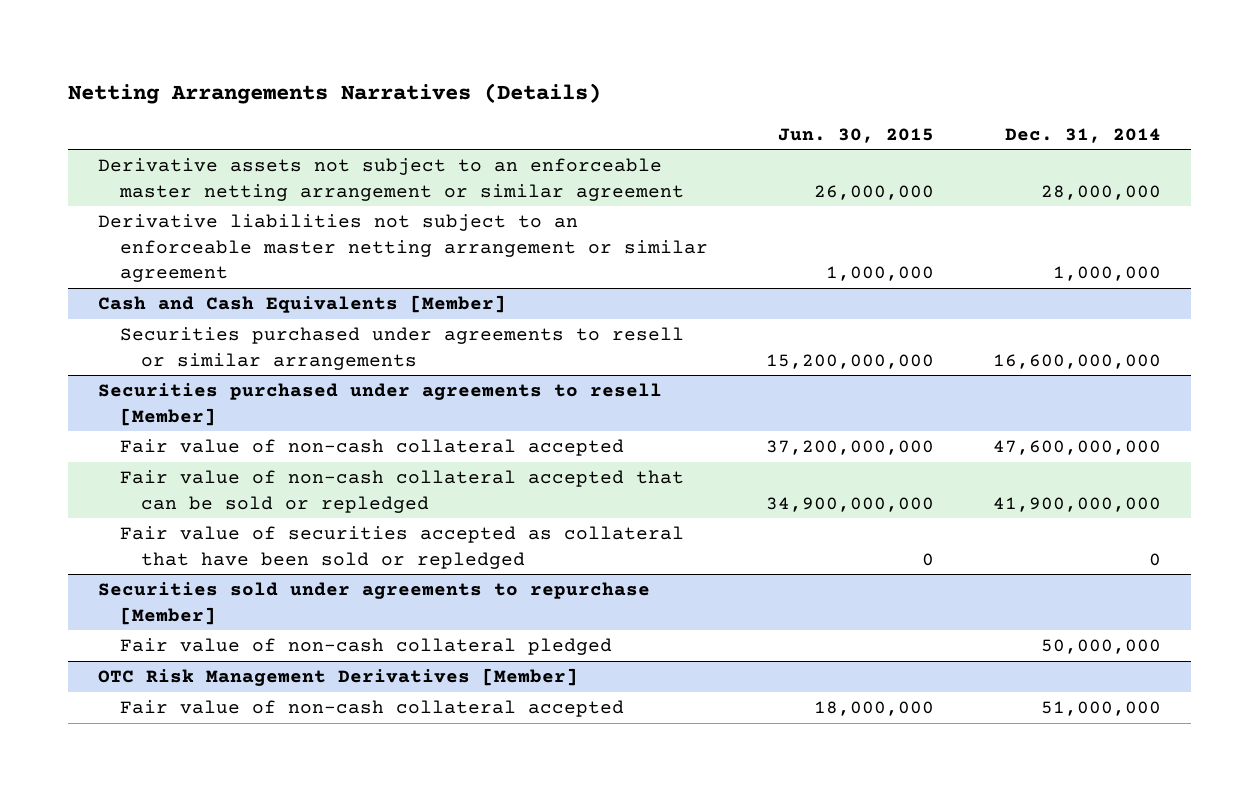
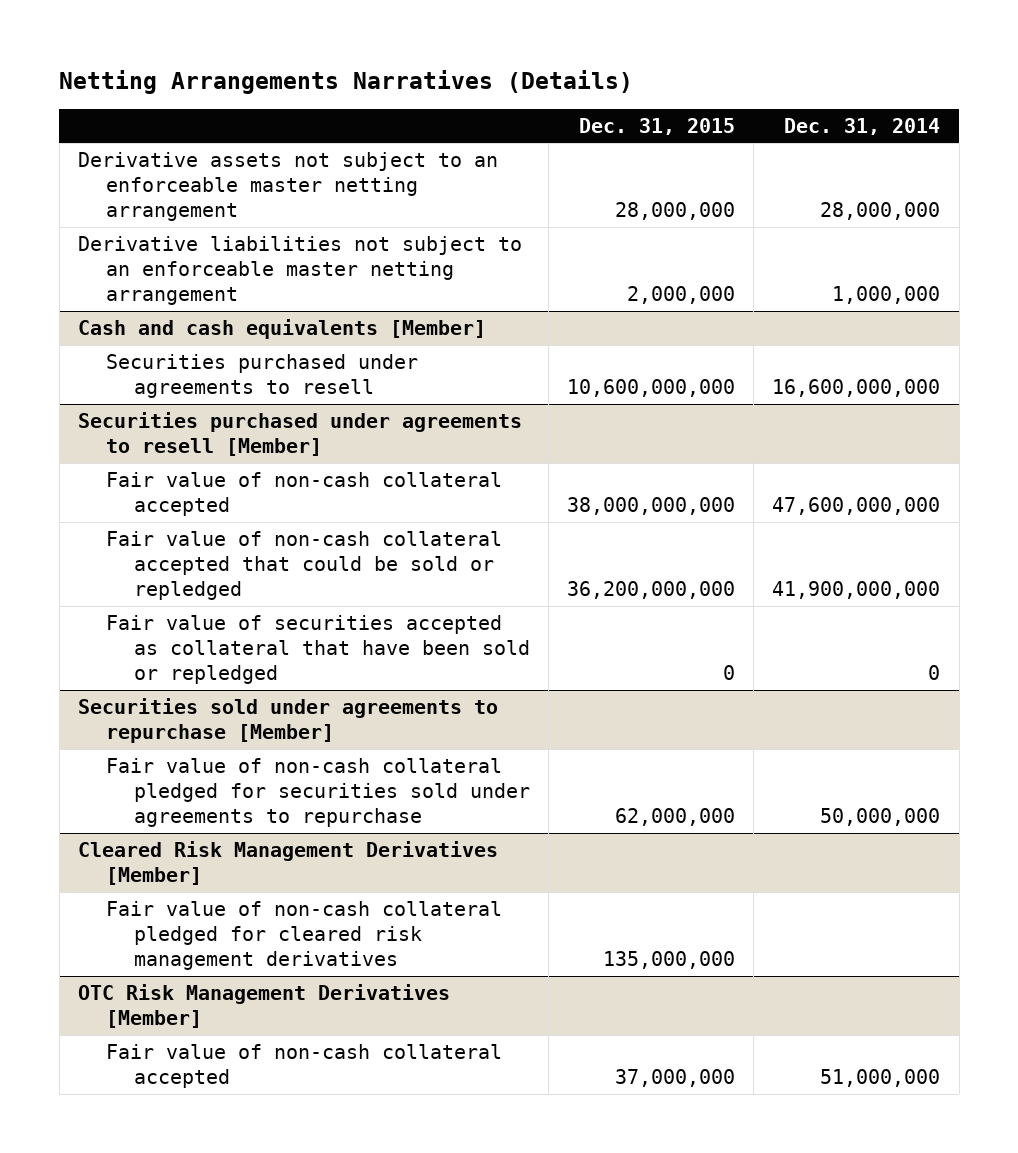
[778,127,935,143] Jun. 30, 2015 -> none
none -> [579,117,736,135] Dec. 31, 2015
[97,158,684,201] Derivative assets not subject to an enforceable master netting arrangement or similar agreement -> [77,151,498,222] Derivative assets not subject to an enforceable master netting arrangement
[97,214,708,283] Derivative liabilities not subject to an enforceable master netting arrangement or similar agreement -> [77,235,522,306] Derivative liabilities not subject to an enforceable master netting arrangement
[97,295,506,314] Cash and Cash Equivalents [Member] -> [77,318,486,339] Cash and cash equivalents [Member]
[119,327,684,370] Securities purchased under agreements to resell or similar arrangements -> [105,353,418,398] Securities purchased under agreements to resell
[119,470,684,513] Fair value of non-cash collateral accepted that can be sold or repledged -> [105,530,502,601] Fair value of non-cash collateral accepted that could be sold or repledged
[119,638,612,656] Fair value of non-cash collateral pledged -> [105,757,531,828] Fair value of non-cash collateral pledged for securities sold under agreements to repurchase
none -> [77,840,498,885] Cleared Risk Management Derivatives [Member]
none -> [105,900,502,971] Fair value of non-cash collateral pledged for cleared risk management derivatives

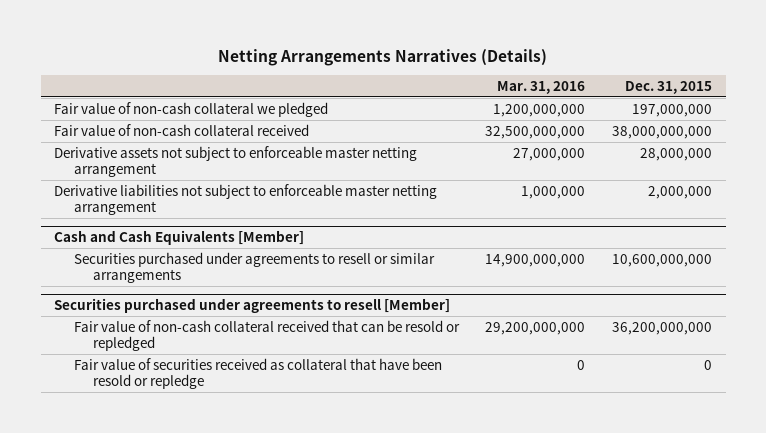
[784,117,941,135] Dec. 31, 2014 -> none
none -> [497,80,586,94] Mar. 31, 2016
none -> [54,101,329,117] Fair value of non-cash collateral we pledged
none -> [54,123,310,136] Fair value of non-cash collateral received
[77,151,498,222] Derivative assets not subject to an enforceable master netting arrangement -> [54,145,418,178] Derivative assets not subject to enforceable master netting arrangement
[77,235,522,306] Derivative liabilities not subject to an enforceable master netting arrangement -> [54,183,438,216] Derivative liabilities not subject to enforceable master netting arrangement
[77,318,486,339] Cash and cash equivalents [Member] -> [54,230,305,246] Cash and Cash Equivalents [Member]
[105,353,418,398] Securities purchased under agreements to resell -> [73,251,435,284] Securities purchased under agreements to resell or similar arrangements
[105,471,502,516] Fair value of non-cash collateral accepted -> none
[77,697,498,743] Securities sold under agreements to repurchase [Member] -> none
[105,757,531,828] Fair value of non-cash collateral pledged for securities sold under agreements to repurchase -> none
[77,840,498,885] Cleared Risk Management Derivatives [Member] -> none
[105,900,502,971] Fair value of non-cash collateral pledged for cleared risk management derivatives -> none
[77,983,450,1028] OTC Risk Management Derivatives [Member] -> none
[105,1043,502,1088] Fair value of non-cash collateral accepted -> none
[105,530,502,601] Fair value of non-cash collateral accepted that could be sold or repledged -> [73,319,460,352] Fair value of non-cash collateral received that can be resold or repledged
[105,614,531,685] Fair value of securities accepted as collateral that have been sold or repledged -> [73,357,442,390] Fair value of securities received as collateral that have been resold or repledge

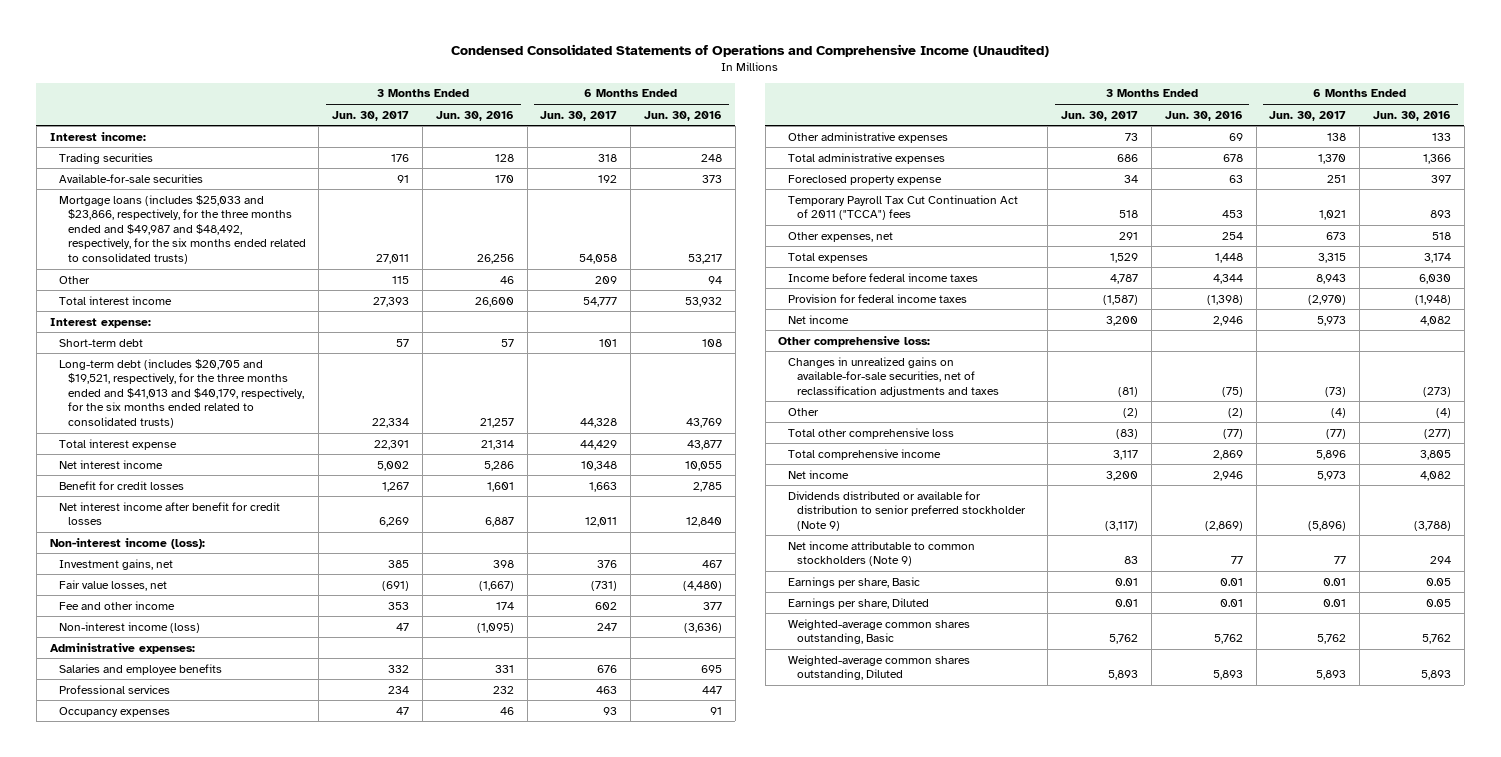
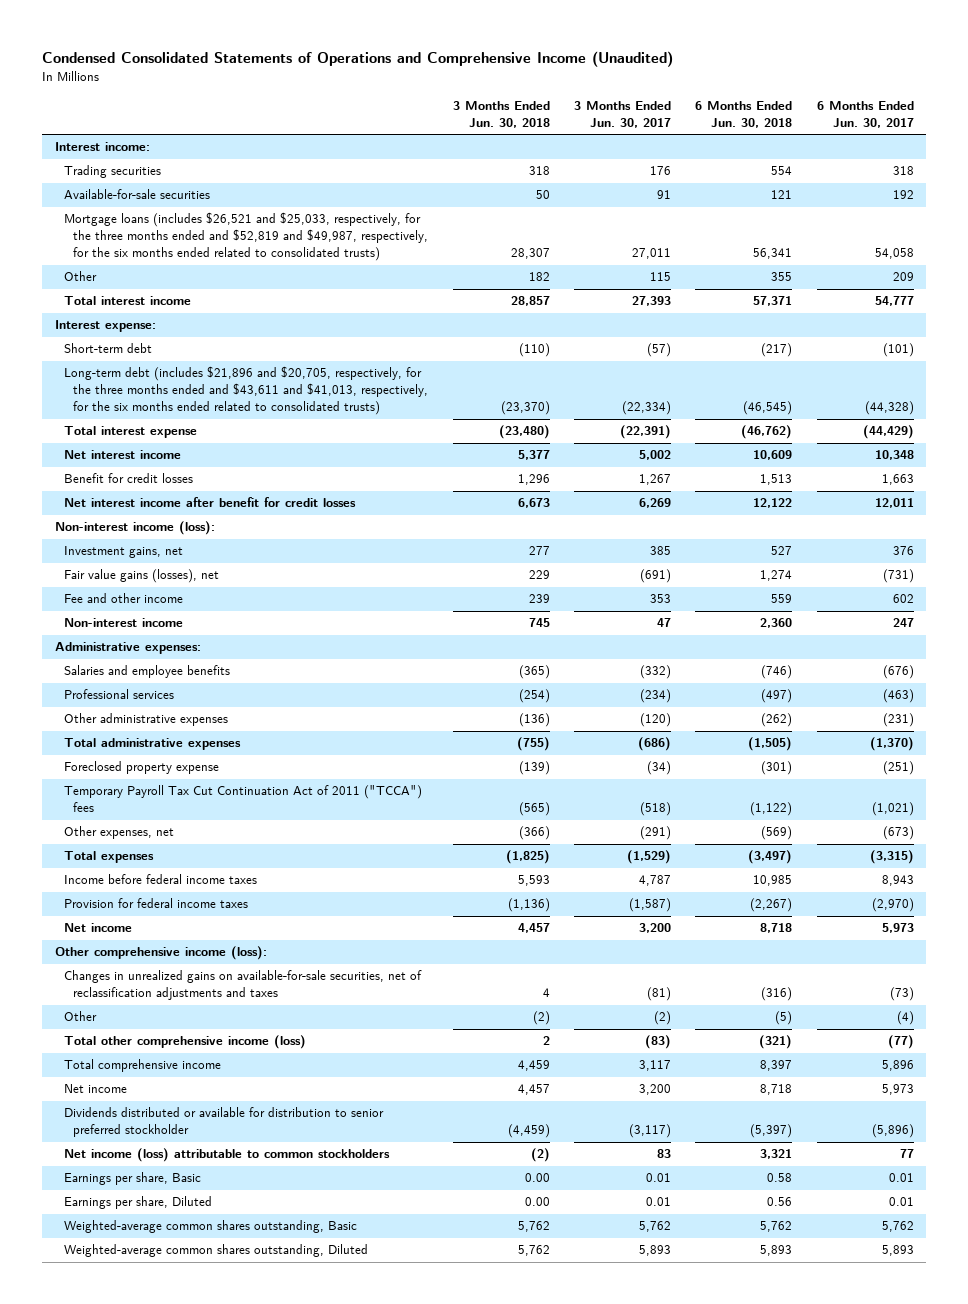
[435,110,514,121] Jun. 30, 2016 -> none
[644,110,723,121] Jun. 30, 2016 -> none
none -> [452,101,550,129] 3 Months Ended Jun. 30, 2018
none -> [695,101,793,129] 6 Months Ended Jun. 30, 2018
[58,194,306,264] Mortgage loans (includes $25,033 and $23,866, respectively, for the three months ended and $49,987 and $48,492, respectively, for the six months ended related to consolidated trusts) -> [63,212,429,262] Mortgage loans (includes $26,521 and $25,033, respectively, for the three months ended and $52,819 and $49,987, respectively, for the six months ended related to consolidated trusts)
[396,338,410,347] 57 -> [646,343,671,358] (57)
[599,338,618,347] 101 -> [882,343,914,358] (101)
[58,358,304,428] Long-term debt (includes $20,705 and $19,521, respectively, for the three months ended and $41,013 and $40,179, respectively, for the six months ended related to consolidated trusts) -> [63,366,429,416] Long-term debt (includes $21,896 and $20,705, respectively, for the three months ended and $43,611 and $41,013, respectively, for the six months ended related to consolidated trusts)
[372,417,410,428] 22,334 -> [621,401,671,416] (22,334)
[580,417,618,428] 44,328 -> [864,401,914,416] (44,328)
[374,439,410,450] 22,391 -> [619,425,671,440] (22,391)
[580,439,618,450] 44,429 -> [862,425,914,440] (44,429)
[58,579,167,591] Fair value losses, net -> [63,569,219,584] Fair value gains (losses), net
[58,621,200,633] Non-interest income (loss) -> [63,618,183,628] Non-interest income
[58,706,170,717] Occupancy expenses -> none
[388,664,410,673] 332 -> [639,665,671,680] (332)
[597,664,618,673] 676 -> [882,665,914,680] (676)
[388,685,410,694] 234 -> [639,689,671,704] (234)
[596,685,618,694] 463 -> [882,689,914,704] (463)
[1125,132,1139,141] 73 -> [639,713,671,728] (120)
[1327,132,1347,141] 138 -> [882,713,914,728] (231)
[1117,153,1139,162] 686 -> [637,737,671,752] (686)
[1318,153,1347,164] 1,370 -> [869,737,914,752] (1,370)
[1124,174,1139,183] 34 -> [646,761,671,776] (34)
[1327,174,1347,183] 251 -> [882,761,914,776] (251)
[1119,210,1139,219] 518 -> [639,802,671,817] (518)
[1319,210,1347,221] 1,021 -> [871,802,914,817] (1,021)
[1119,231,1139,240] 291 -> [639,826,671,841] (291)
[1326,231,1347,240] 673 -> [882,826,914,841] (673)
[1110,252,1139,263] 1,529 -> [626,850,671,865] (1,529)
[1318,252,1347,263] 3,315 -> [869,850,914,865] (3,315)
[778,335,931,347] Other comprehensive loss: -> [54,946,267,961] Other comprehensive income (loss):
[787,427,954,439] Total other comprehensive loss -> [63,1035,306,1050] Total other comprehensive income (loss)
[787,490,1026,531] Dividends distributed or available for distribution to senior preferred stockholder (Note 9) -> [63,1107,384,1138] Dividends distributed or available for distribution to senior preferred stockholder
[787,540,975,567] Net income attributable to common stockholders (Note 9) -> [63,1148,390,1163] Net income (loss) attributable to common stockholders

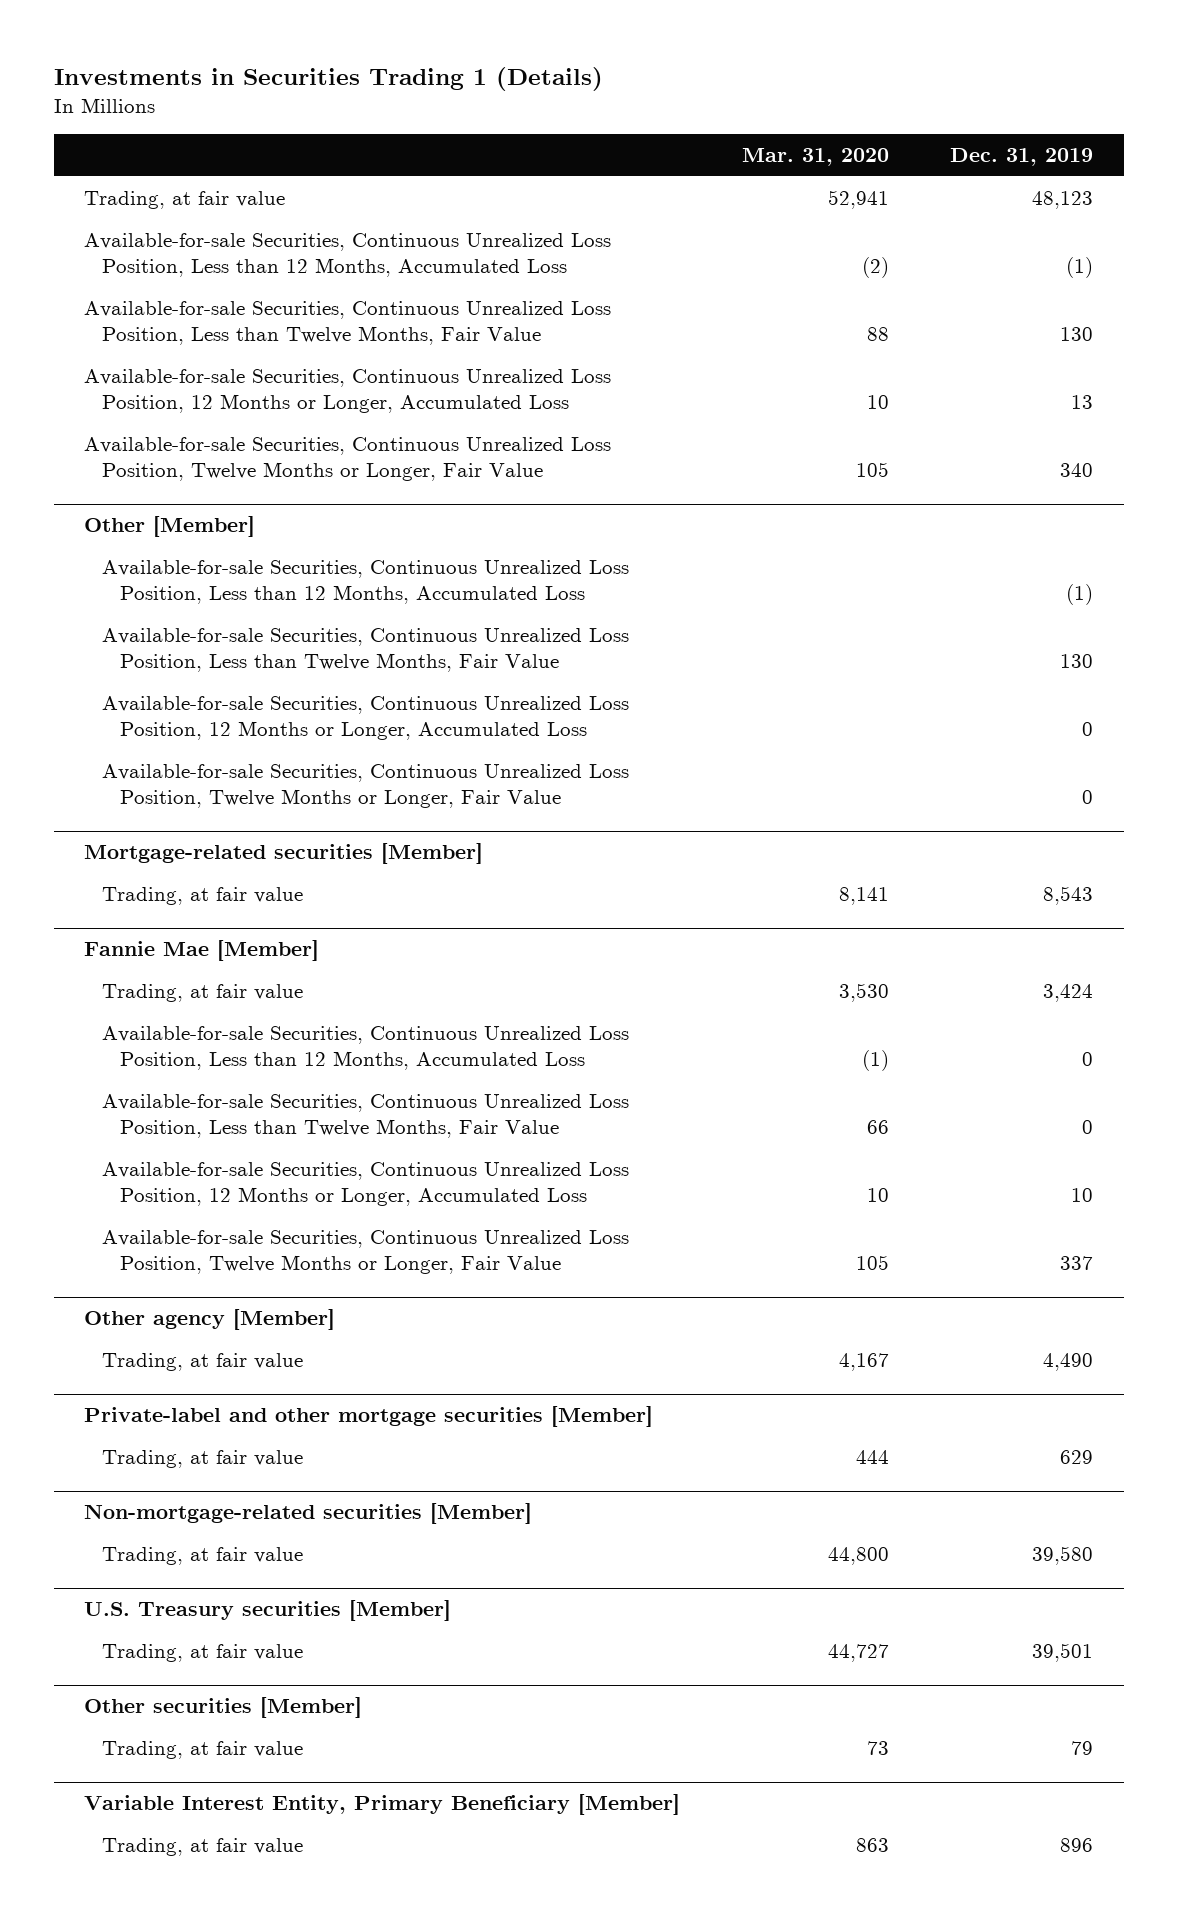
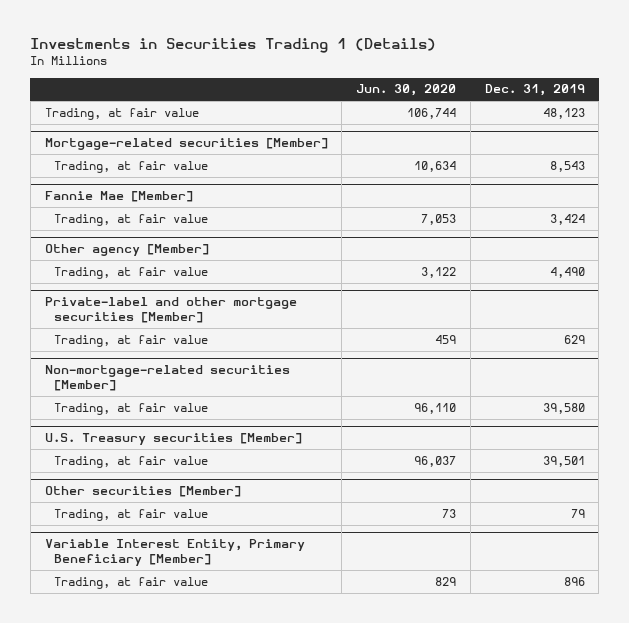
[741,147,889,166] Mar. 31, 2020 -> none
none -> [356,84,457,97] Jun. 30, 2020
[84,233,612,278] Available-for-sale Securities, Continuous Unrealized Loss Position, Less than 12 Months, Accumulated Loss -> none
[84,301,612,346] Available-for-sale Securities, Continuous Unrealized Loss Position, Less than Twelve Months, Fair Value -> none
[84,369,612,414] Available-for-sale Securities, Continuous Unrealized Loss Position, 12 Months or Longer, Accumulated Loss -> none
[84,437,612,482] Available-for-sale Securities, Continuous Unrealized Loss Position, Twelve Months or Longer, Fair Value -> none
[84,516,256,538] Other [Member] -> none
[102,560,630,605] Available-for-sale Securities, Continuous Unrealized Loss Position, Less than 12 Months, Accumulated Loss -> none
[102,628,630,673] Available-for-sale Securities, Continuous Unrealized Loss Position, Less than Twelve Months, Fair Value -> none
[102,696,630,741] Available-for-sale Securities, Continuous Unrealized Loss Position, 12 Months or Longer, Accumulated Loss -> none
[102,764,630,809] Available-for-sale Securities, Continuous Unrealized Loss Position, Twelve Months or Longer, Fair Value -> none
[102,1026,630,1071] Available-for-sale Securities, Continuous Unrealized Loss Position, Less than 12 Months, Accumulated Loss -> none
[102,1094,630,1139] Available-for-sale Securities, Continuous Unrealized Loss Position, Less than Twelve Months, Fair Value -> none
[102,1162,630,1207] Available-for-sale Securities, Continuous Unrealized Loss Position, 12 Months or Longer, Accumulated Loss -> none
[102,1230,630,1275] Available-for-sale Securities, Continuous Unrealized Loss Position, Twelve Months or Longer, Fair Value -> none

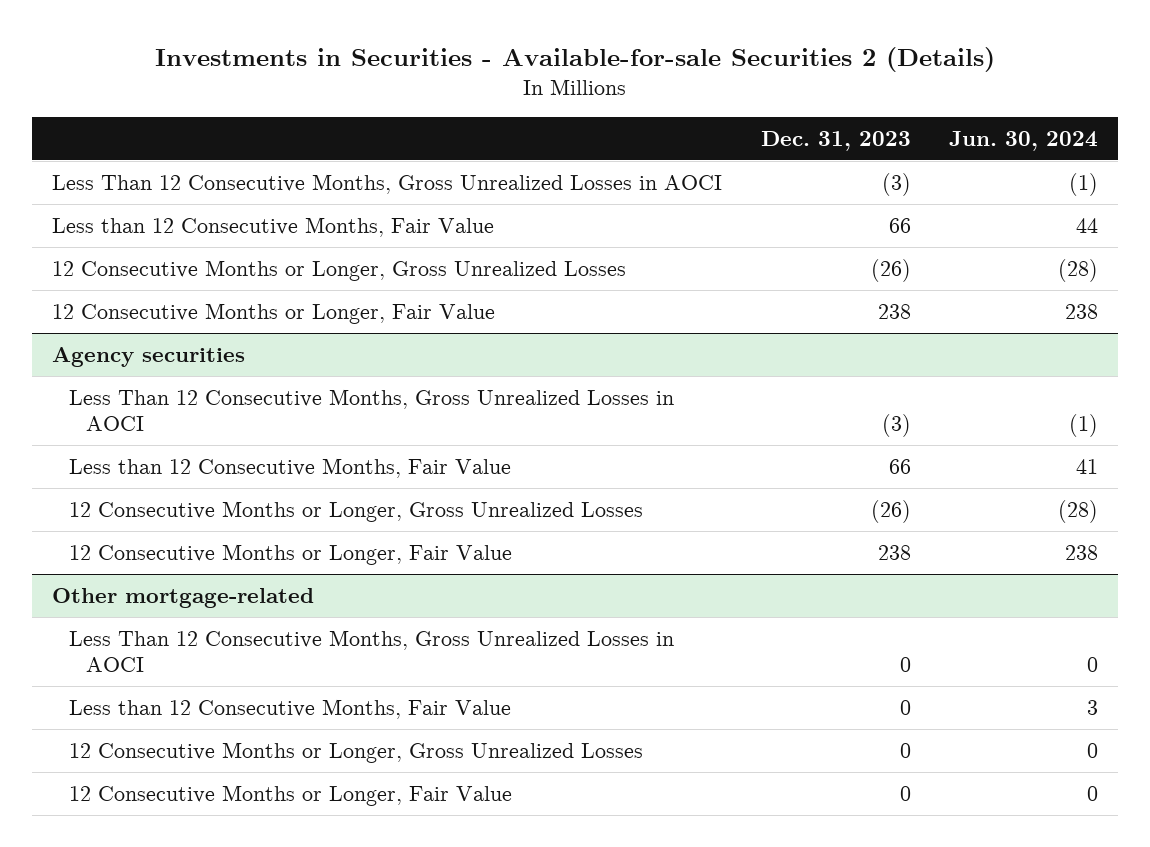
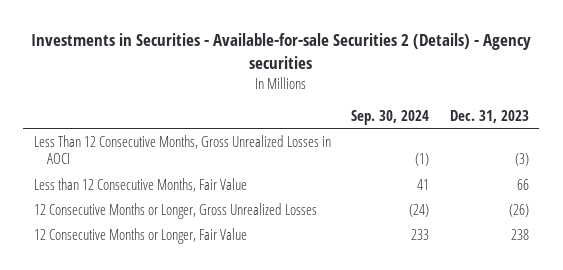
[155,46,996,72] Investments in Securities - Available-for-sale Securities 2 (Details) -> [31,33,532,69] Investments in Securities - Available-for-sale Securities 2 (Details) - Agency securities
[949,130,1099,151] Jun. 30, 2024 -> none
none -> [351,110,430,126] Sep. 30, 2024
[51,346,245,367] Agency securities -> none
[68,388,674,432] Less Than 12 Consecutive Months, Gross Unrealized Losses in AOCI -> none
[68,457,511,478] Less than 12 Consecutive Months, Fair Value -> none
[68,500,643,522] 12 Consecutive Months or Longer, Gross Unrealized Losses -> none
[68,543,512,565] 12 Consecutive Months or Longer, Fair Value -> none
[51,587,314,608] Other mortgage-related -> none
[68,629,674,673] Less Than 12 Consecutive Months, Gross Unrealized Losses in AOCI -> none
[68,698,511,719] Less than 12 Consecutive Months, Fair Value -> none
[68,741,643,763] 12 Consecutive Months or Longer, Gross Unrealized Losses -> none
[68,784,512,806] 12 Consecutive Months or Longer, Fair Value -> none

